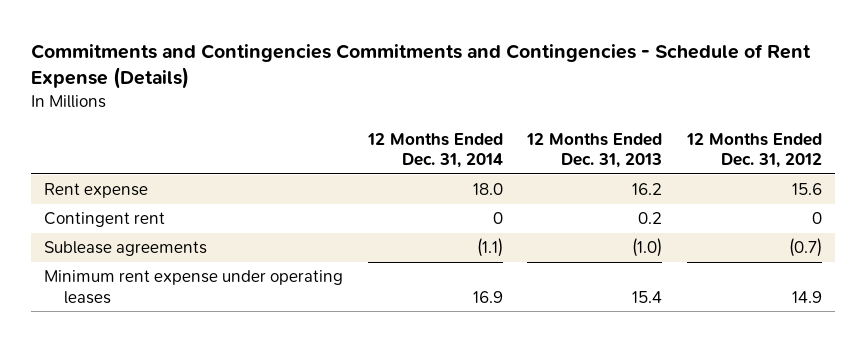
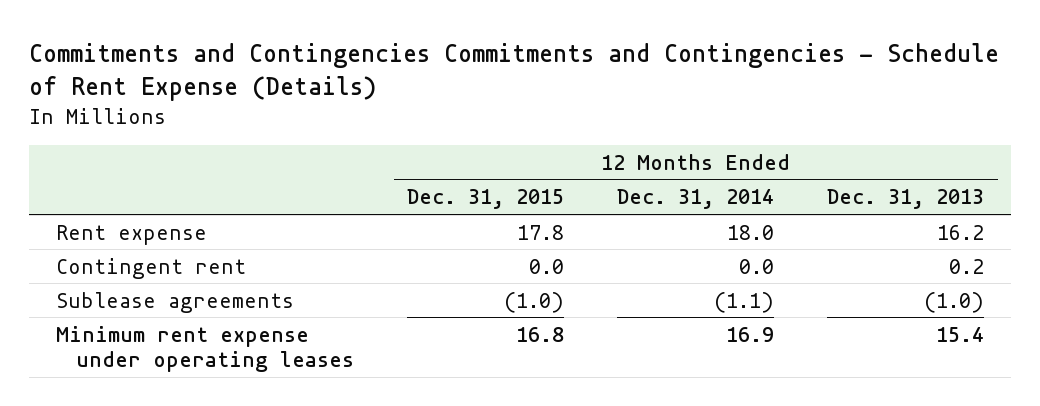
[686,132,823,169] 12 Months Ended Dec. 31, 2012 -> none
none -> [407,189,565,210] Dec. 31, 2015
[492,212,503,225] 0 -> [739,258,775,274] 0.0

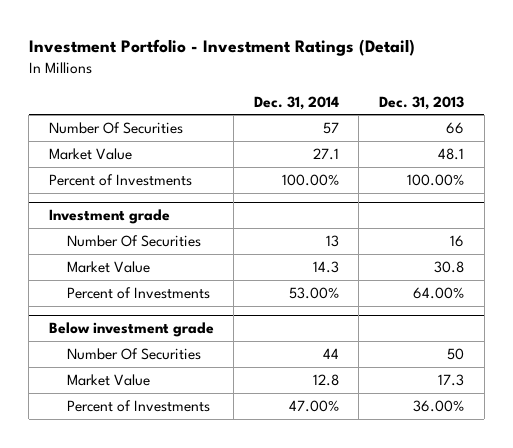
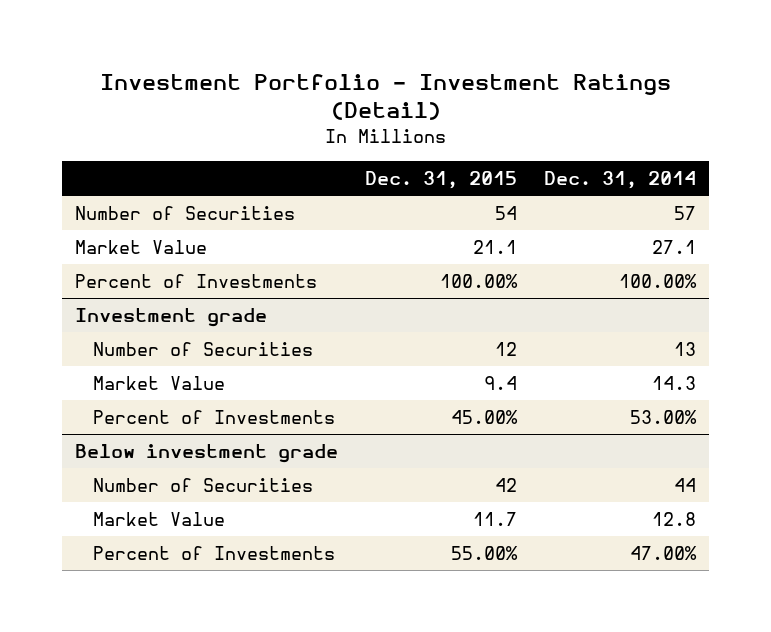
[379,95,465,110] Dec. 31, 2013 -> none
none -> [365,170,518,189] Dec. 31, 2015
[48,122,183,135] Number Of Securities -> [75,206,296,221] Number of Securities
[66,235,201,248] Number Of Securities -> [93,342,314,357] Number of Securities
[66,348,201,361] Number Of Securities -> [93,478,314,493] Number of Securities

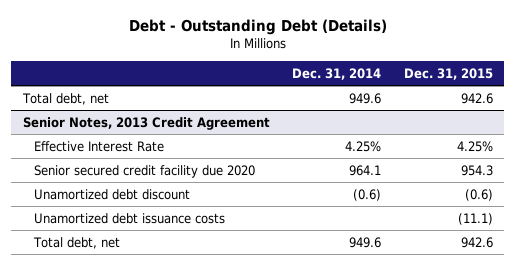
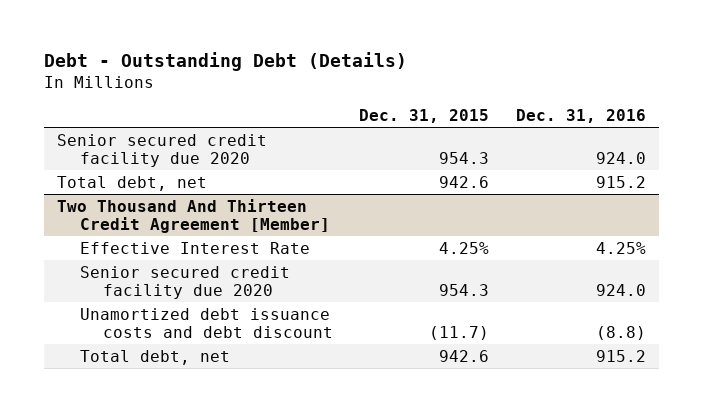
[292,67,382,80] Dec. 31, 2014 -> none
none -> [515,108,646,123] Dec. 31, 2016
none -> [56,133,267,167] Senior secured credit facility due 2020
[22,116,270,130] Senior Notes, 2013 Credit Agreement -> none
none -> [56,198,330,233] Two Thousand And Thirteen Credit Agreement [Member]
[34,188,191,200] Unamortized debt discount -> none
[34,212,226,224] Unamortized debt issuance costs -> [79,307,334,338] Unamortized debt issuance costs and debt discount
[458,212,494,225] (11.1) -> [429,325,490,340] (11.7)

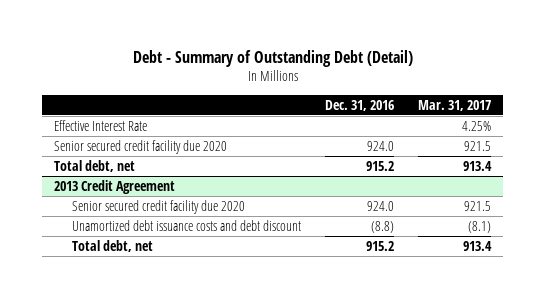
[43,52,407,72] Debt - Outstanding Debt (Details) -> [132,50,413,68] Debt - Summary of Outstanding Debt (Detail)
[359,108,490,123] Dec. 31, 2015 -> none
none -> [418,99,492,111] Mar. 31, 2017
none -> [54,119,148,131] Effective Interest Rate
[79,241,310,254] Effective Interest Rate -> none
[56,198,330,233] Two Thousand And Thirteen Credit Agreement [Member] -> [54,179,176,194] 2013 Credit Agreement

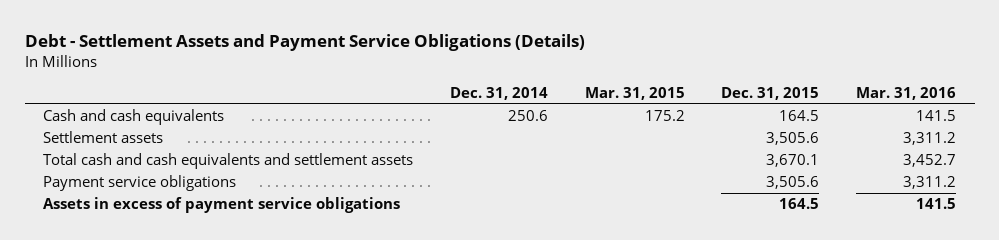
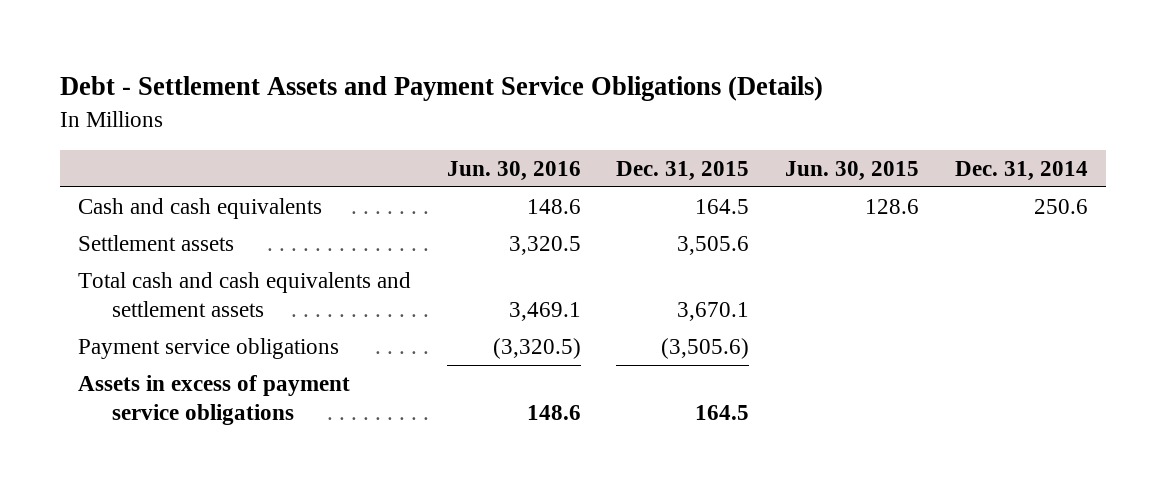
[584,86,685,100] Mar. 31, 2015 -> none
[856,86,957,100] Mar. 31, 2016 -> none
none -> [446,160,581,181] Jun. 30, 2016
none -> [785,160,920,181] Jun. 30, 2015
[766,176,820,190] 3,505.6 -> [661,337,750,359] (3,505.6)

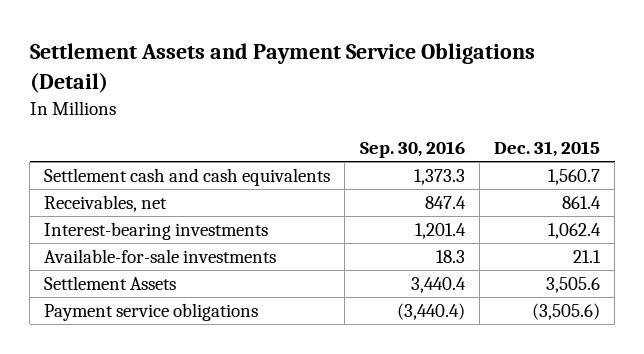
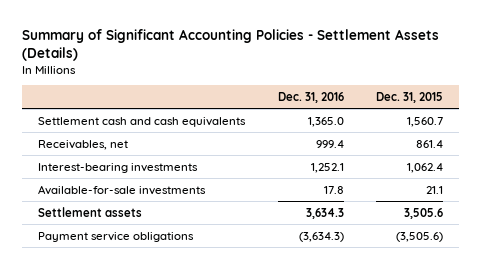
[29,43,535,93] Settlement Assets and Payment Service Obligations (Detail) -> [21,28,439,62] Summary of Significant Accounting Policies - Settlement Assets (Details)
[359,140,465,158] Sep. 30, 2016 -> none
none -> [277,92,344,104] Dec. 31, 2016
[44,276,177,291] Settlement Assets -> [37,206,142,217] Settlement assets

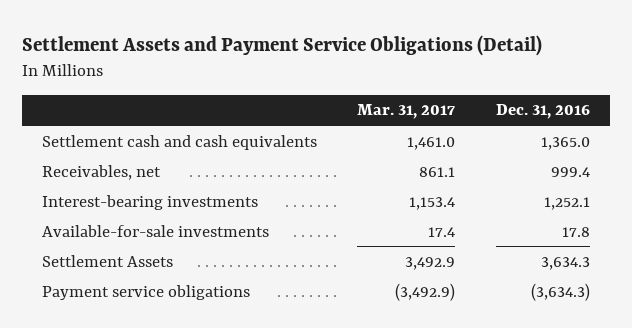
[21,28,439,62] Summary of Significant Accounting Policies - Settlement Assets (Details) -> [21,34,542,56] Settlement Assets and Payment Service Obligations (Detail)
[376,92,444,104] Dec. 31, 2015 -> none
none -> [357,104,456,120] Mar. 31, 2017
[37,206,142,217] Settlement assets -> [41,254,173,267] Settlement Assets

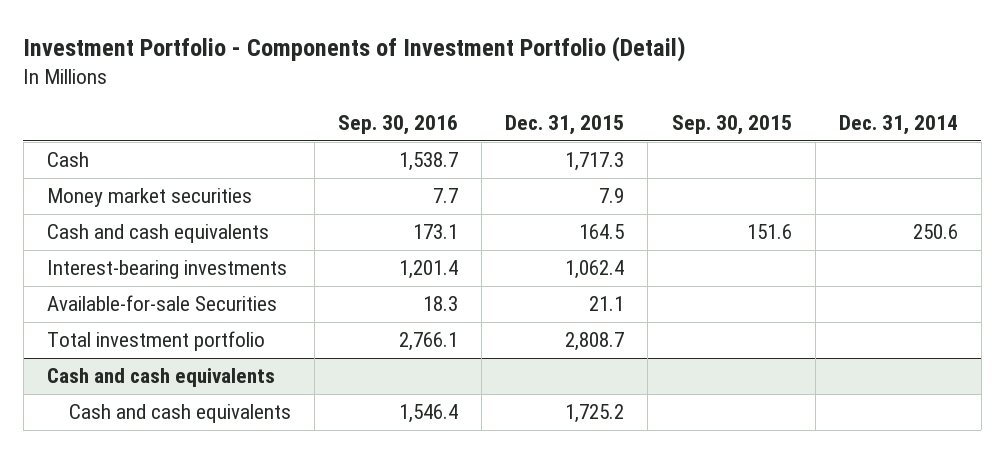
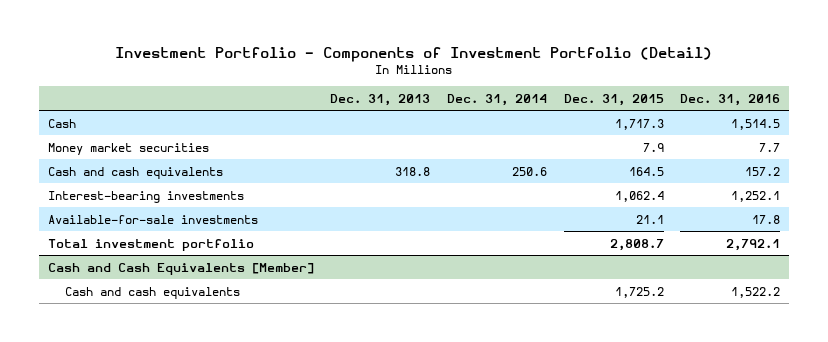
[337,115,458,136] Sep. 30, 2016 -> none
[671,115,792,136] Sep. 30, 2015 -> none
none -> [330,93,431,106] Dec. 31, 2013
none -> [680,93,781,106] Dec. 31, 2016
[47,295,278,312] Available-for-sale Securities -> [47,214,258,224] Available-for-sale investments
[47,368,276,388] Cash and cash equivalents -> [47,262,314,275] Cash and Cash Equivalents [Member]

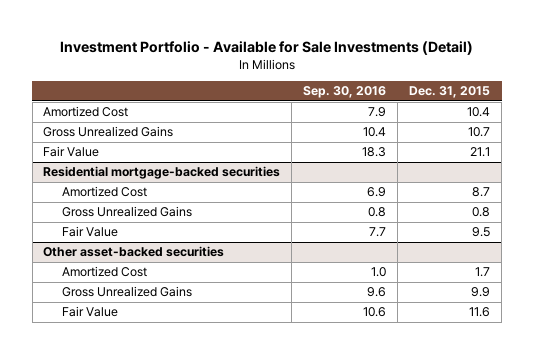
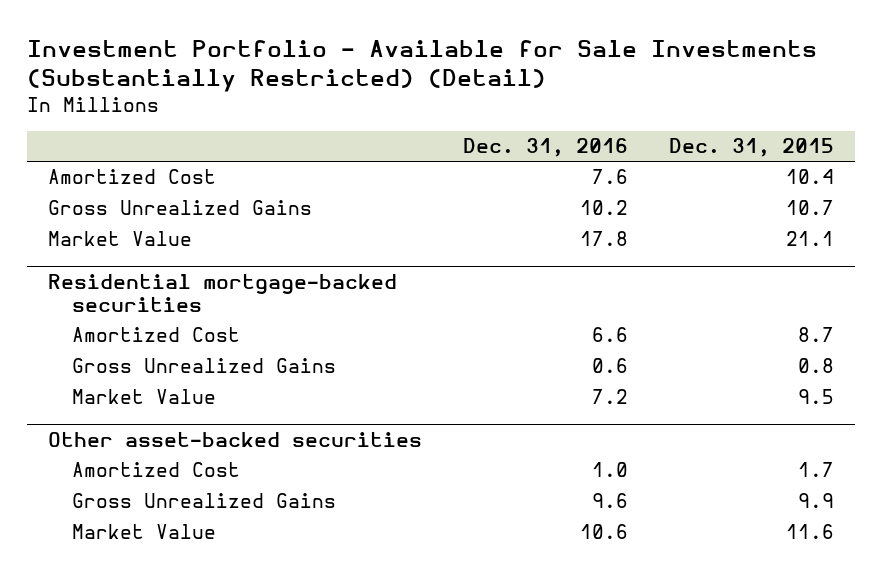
[59,40,473,55] Investment Portfolio - Available for Sale Investments (Detail) -> [27,39,818,92] Investment Portfolio - Available for Sale Investments (Substantially Restricted) (Detail)
[303,86,387,99] Sep. 30, 2016 -> none
none -> [462,137,628,157] Dec. 31, 2016
[43,146,100,158] Fair Value -> [47,231,192,247] Market Value
[61,226,118,238] Fair Value -> [72,389,217,405] Market Value
[61,306,118,318] Fair Value -> [72,524,217,540] Market Value

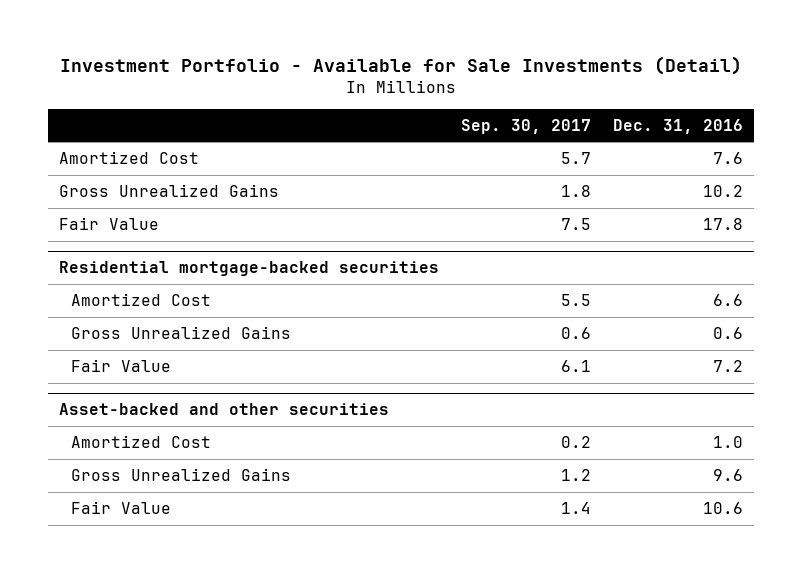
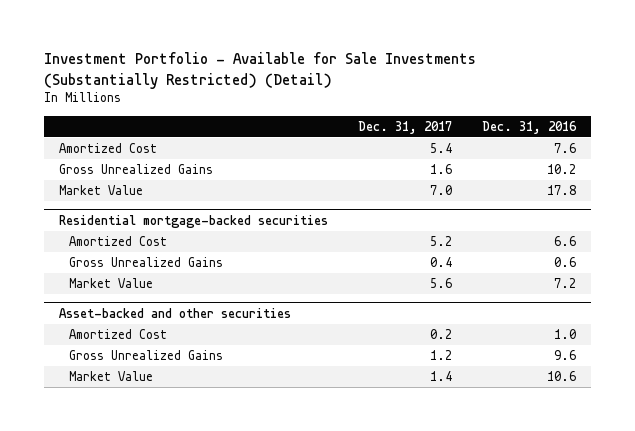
[60,55,743,75] Investment Portfolio - Available for Sale Investments (Detail) -> [43,52,476,89] Investment Portfolio - Available for Sale Investments (Substantially Restricted) (Detail)
[461,118,592,134] Sep. 30, 2017 -> none
none -> [357,120,452,134] Dec. 31, 2017
[58,217,159,231] Fair Value -> [58,185,143,196] Market Value
[70,359,171,373] Fair Value -> [69,278,154,289] Market Value
[70,501,171,515] Fair Value -> [69,371,154,382] Market Value

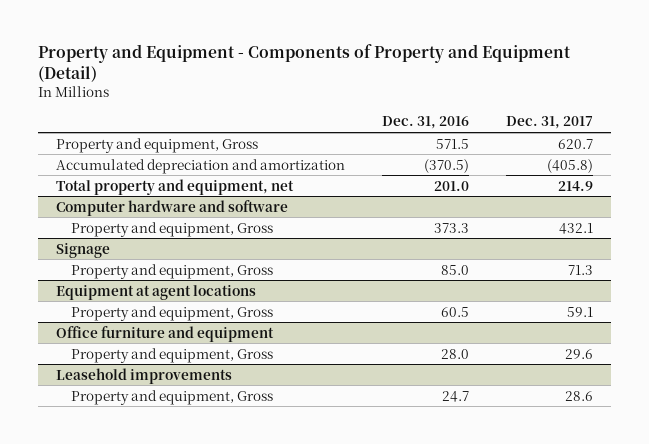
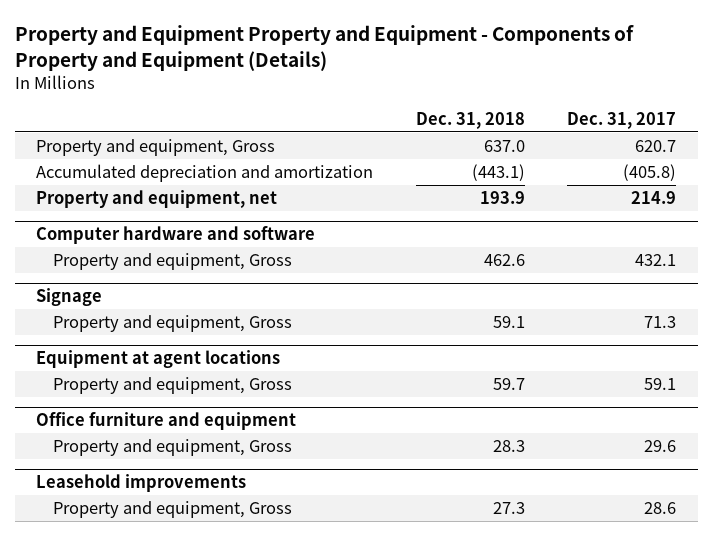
[37,44,571,83] Property and Equipment - Components of Property and Equipment (Detail) -> [14,24,634,71] Property and Equipment Property and Equipment - Components of Property and Equipment (Details)
[382,116,470,130] Dec. 31, 2016 -> none
none -> [415,112,525,130] Dec. 31, 2018
[56,178,295,195] Total property and equipment, net -> [36,190,278,209] Property and equipment, net

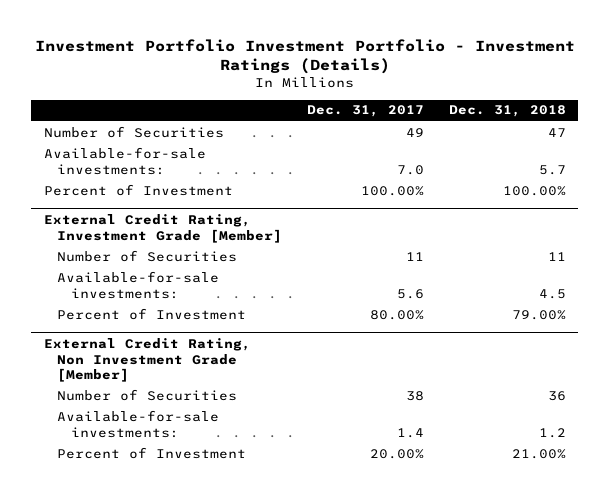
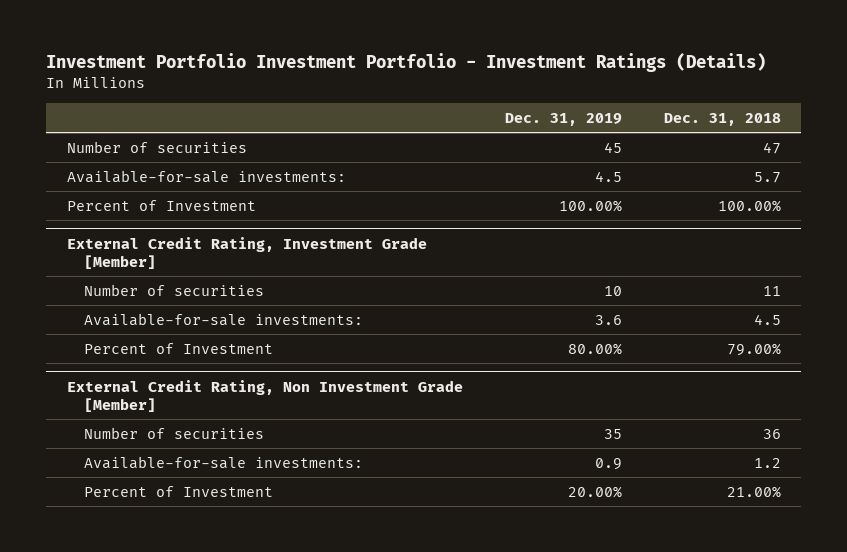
[306,105,424,118] Dec. 31, 2017 -> none
none -> [504,112,622,126] Dec. 31, 2019
[43,125,224,138] Number of Securities -> [66,140,247,153] Number of securities
[57,249,238,262] Number of Securities -> [84,283,265,296] Number of securities
[57,388,238,401] Number of Securities -> [84,426,265,439] Number of securities

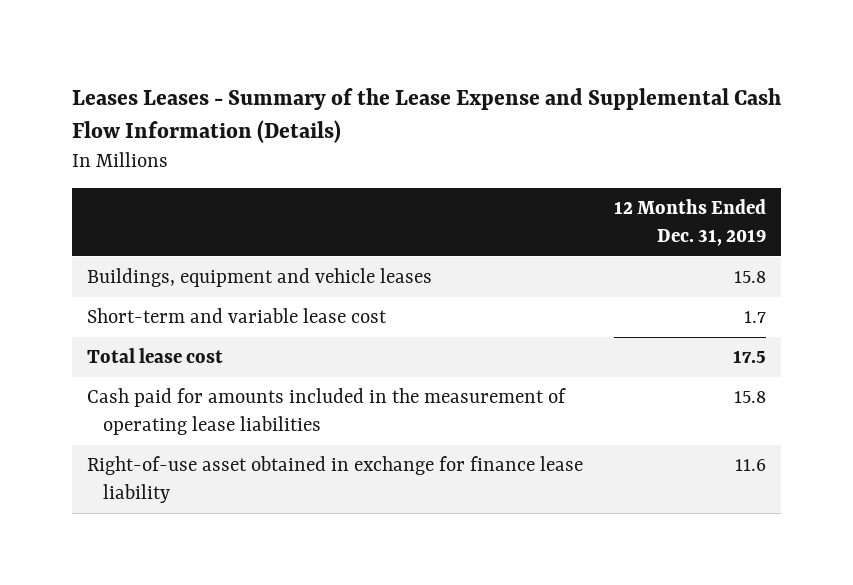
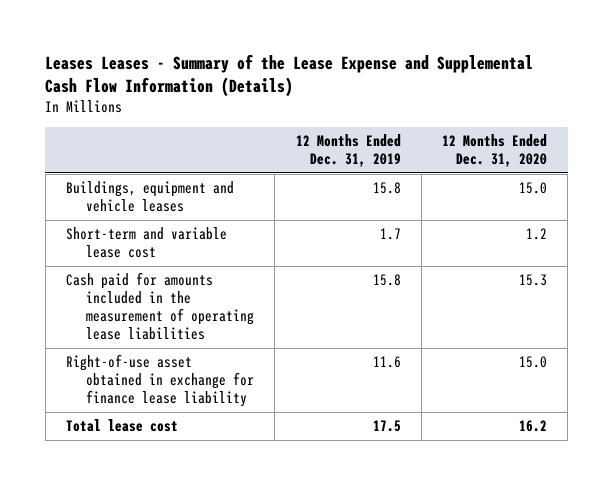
none -> [442,134,548,168] 12 Months Ended Dec. 31, 2020
[87,348,224,364] Total lease cost -> [66,419,179,433] Total lease cost

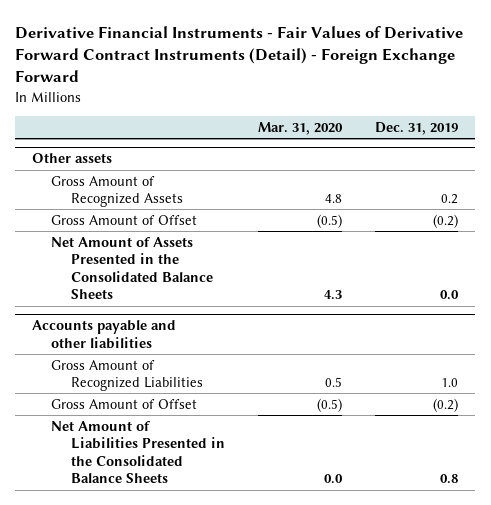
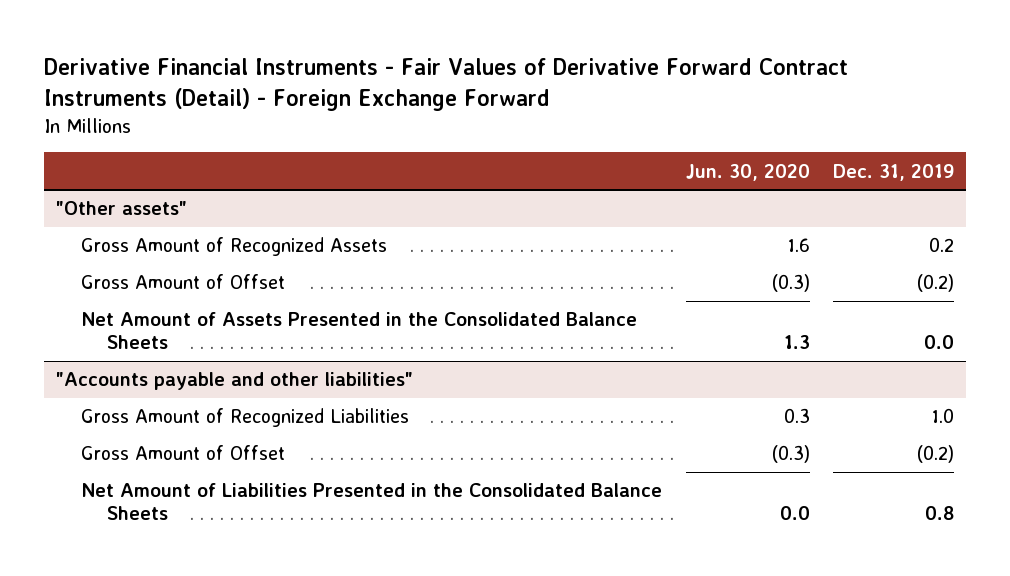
[258,121,344,135] Mar. 31, 2020 -> none
none -> [685,163,810,181] Jun. 30, 2020
[32,153,113,164] Other assets -> [55,201,187,216] "Other assets"
[32,320,177,349] Accounts payable and other liabilities -> [55,372,413,391] "Accounts payable and other liabilities"

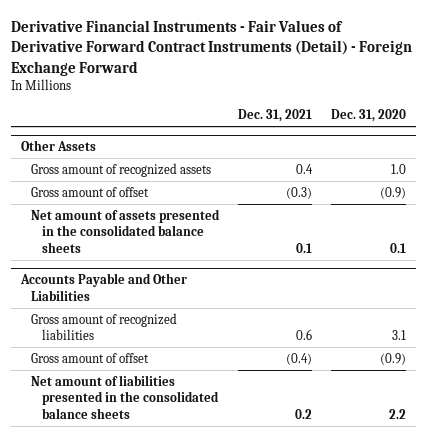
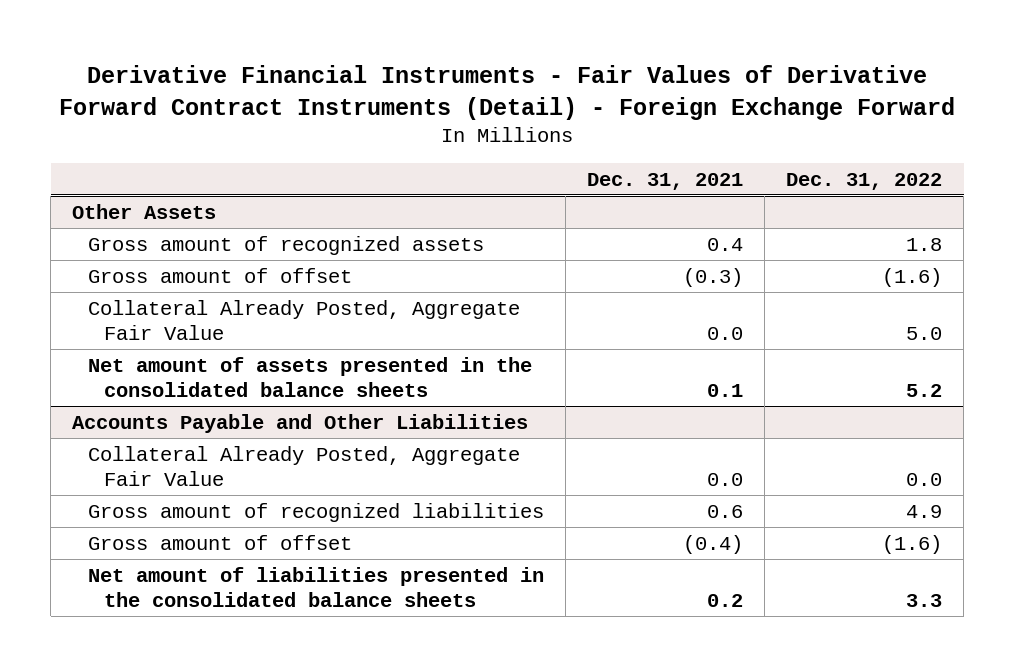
[331,109,407,123] Dec. 31, 2020 -> none
none -> [786,172,943,190] Dec. 31, 2022
none -> [88,299,521,340] Collateral Already Posted, Aggregate Fair Value
none -> [88,445,521,486] Collateral Already Posted, Aggregate Fair Value

